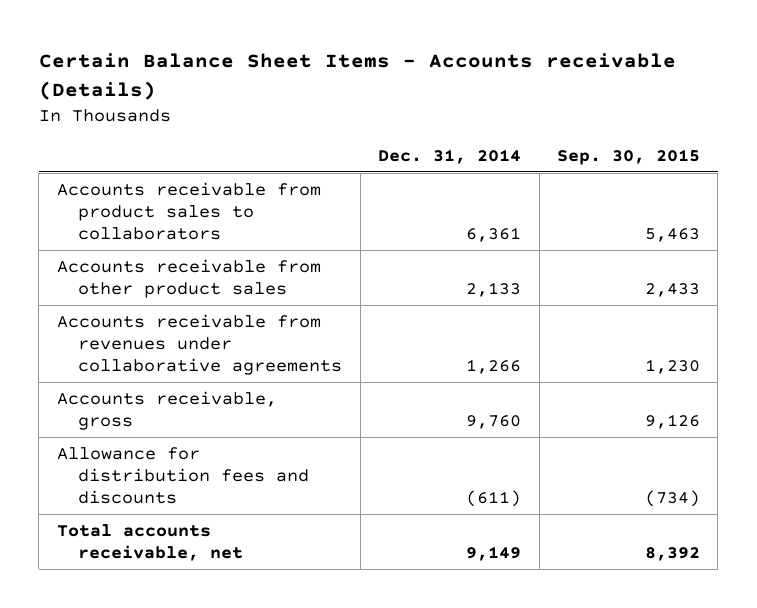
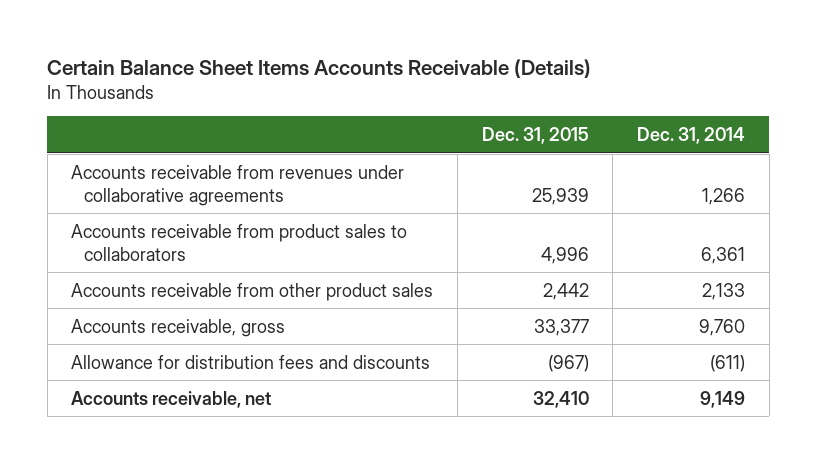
[38,53,676,100] Certain Balance Sheet Items - Accounts receivable (Details) -> [47,58,592,78] Certain Balance Sheet Items Accounts Receivable (Details)
[557,148,701,165] Sep. 30, 2015 -> none
none -> [481,126,589,144] Dec. 31, 2015
[56,313,343,375] Accounts receivable from revenues under collaborative agreements -> [71,164,405,206] Accounts receivable from revenues under collaborative agreements
[56,523,244,561] Total accounts receivable, net -> [71,390,272,408] Accounts receivable, net

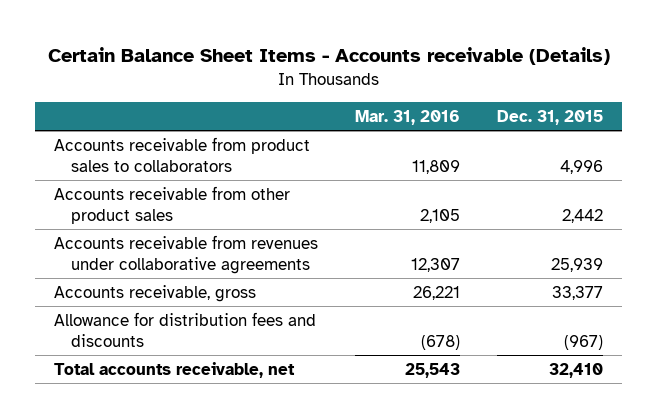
[47,58,592,78] Certain Balance Sheet Items Accounts Receivable (Details) -> [47,46,610,65] Certain Balance Sheet Items - Accounts receivable (Details)
[636,126,745,144] Dec. 31, 2014 -> none
none -> [355,110,461,126] Mar. 31, 2016
[71,164,405,206] Accounts receivable from revenues under collaborative agreements -> [53,234,318,274] Accounts receivable from revenues under collaborative agreements
[71,390,272,408] Accounts receivable, net -> [53,361,295,378] Total accounts receivable, net

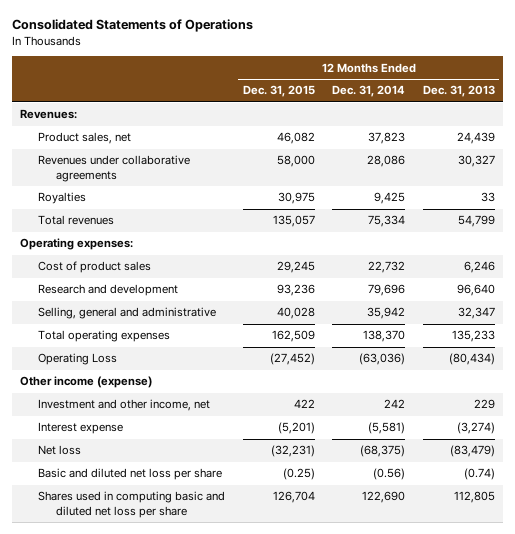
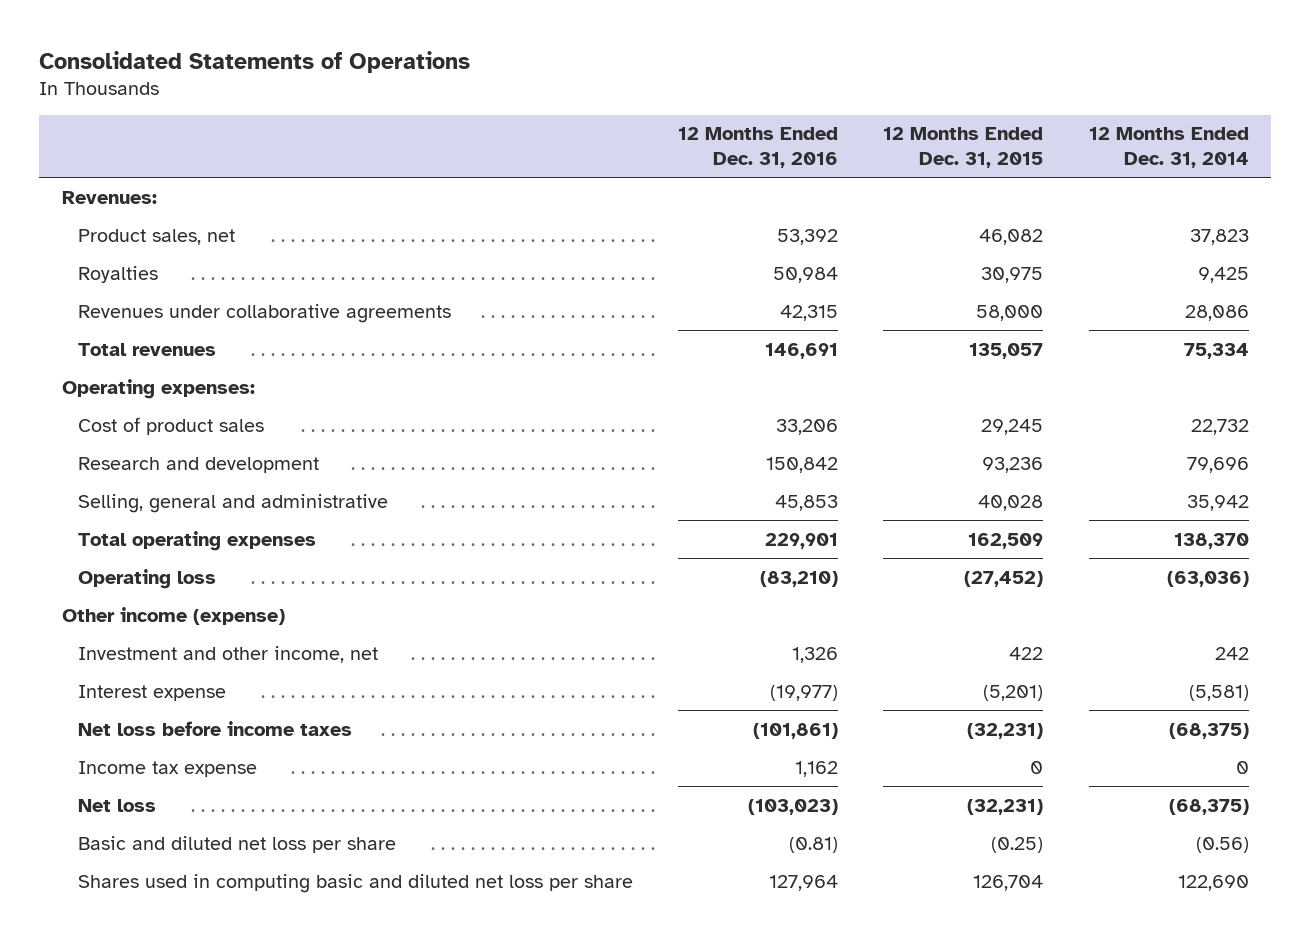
[422,85,495,98] Dec. 31, 2013 -> none
none -> [678,127,839,168] 12 Months Ended Dec. 31, 2016
[38,155,191,182] Revenues under collaborative agreements -> [77,303,451,323] Revenues under collaborative agreements
[38,353,118,366] Operating Loss -> [77,568,216,589] Operating loss
none -> [77,720,352,736] Net loss before income taxes
none -> [77,760,257,777] Income tax expense

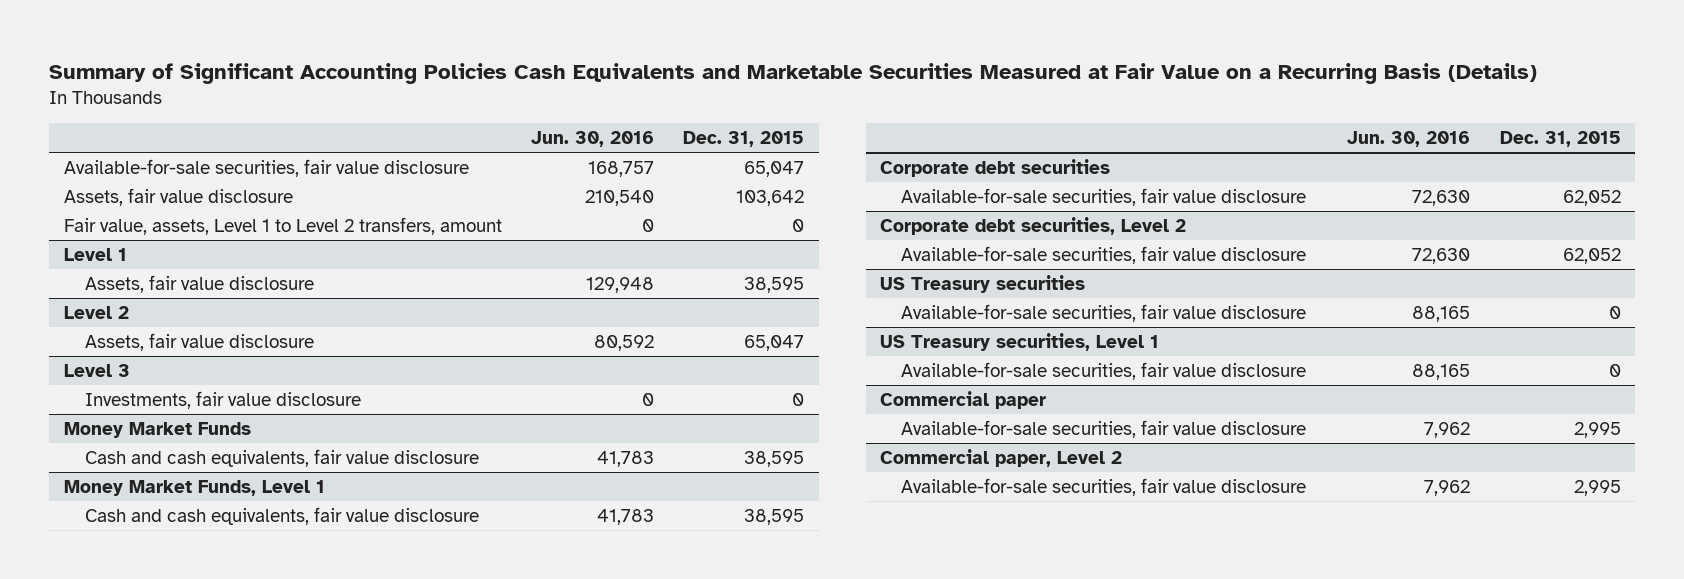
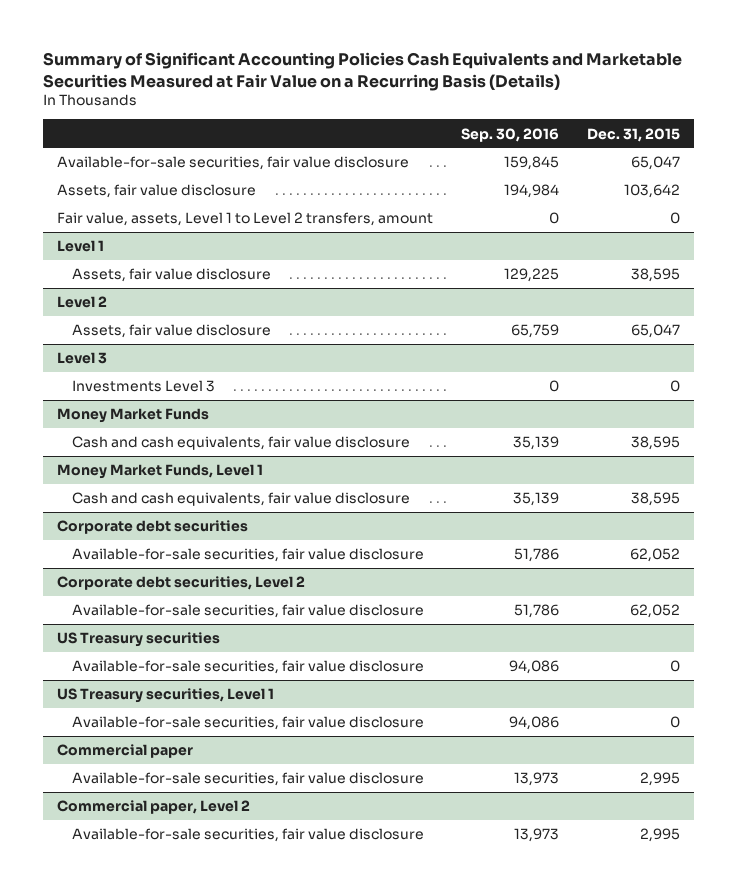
[530,130,654,147] Jun. 30, 2016 -> none
none -> [461,127,560,142] Sep. 30, 2016
[84,391,361,410] Investments, fair value disclosure -> [71,380,215,393] Investments Level 3

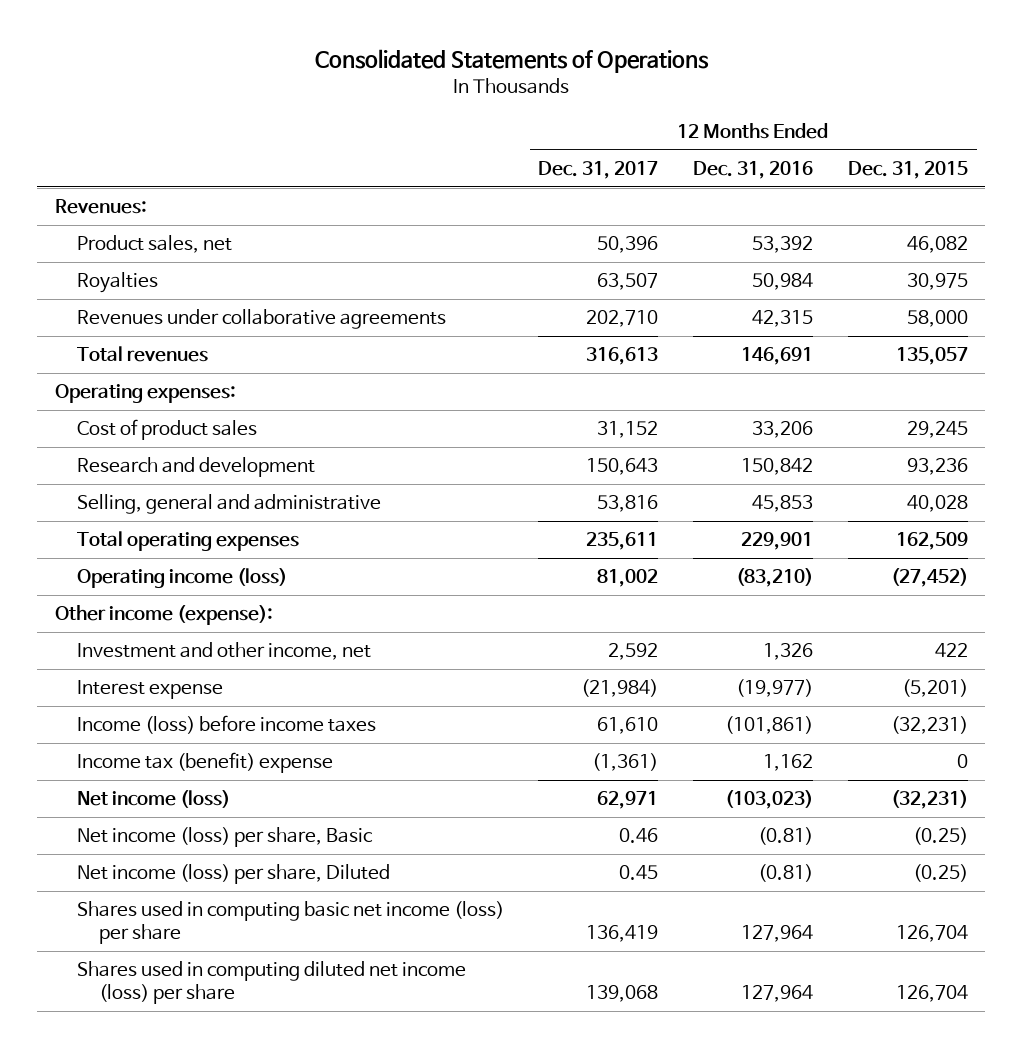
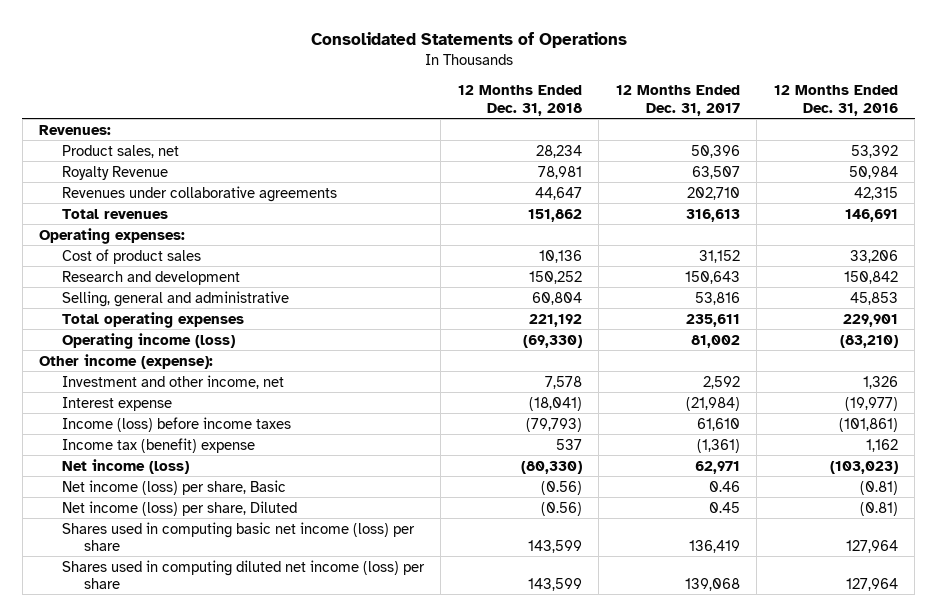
[847,160,968,179] Dec. 31, 2015 -> none
none -> [457,85,582,116] 12 Months Ended Dec. 31, 2018
[76,272,158,294] Royalties -> [61,165,168,180] Royalty Revenue

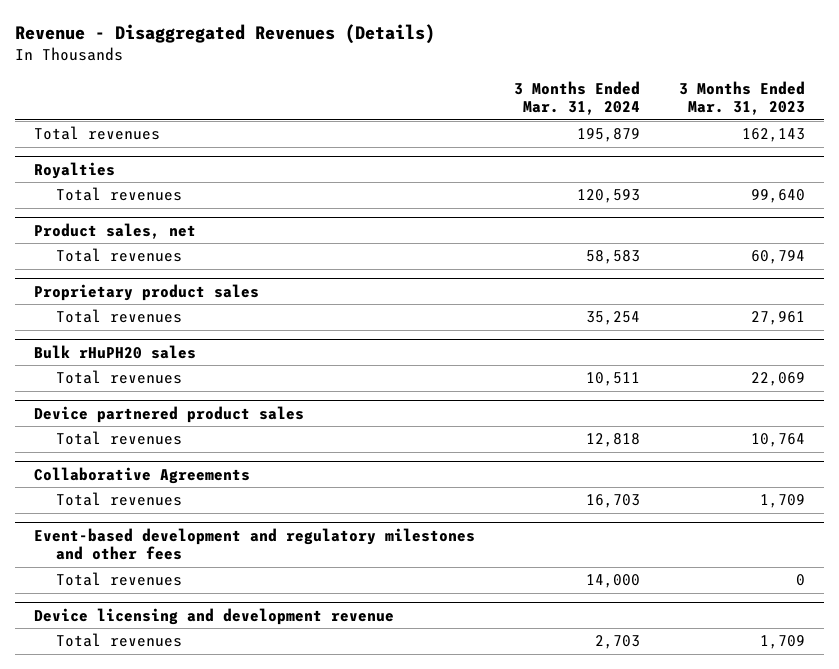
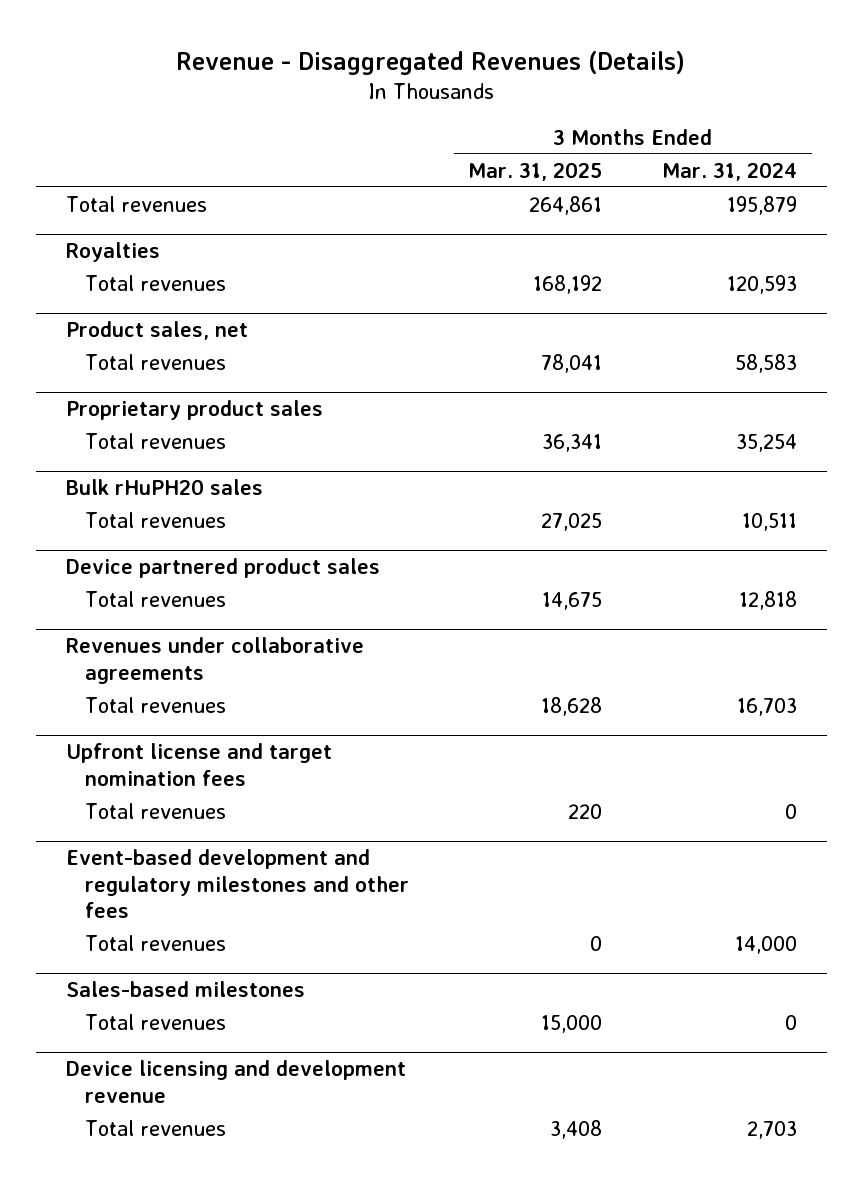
[678,80,805,115] 3 Months Ended Mar. 31, 2023 -> none
none -> [468,161,603,181] Mar. 31, 2025
[34,466,251,484] Collaborative Agreements -> [65,637,364,684] Revenues under collaborative agreements
none -> [65,743,332,786] Upfront license and target nomination fees
none -> [85,802,227,819] Total revenues
none -> [65,981,305,998] Sales-based milestones
none -> [85,1013,227,1030] Total revenues

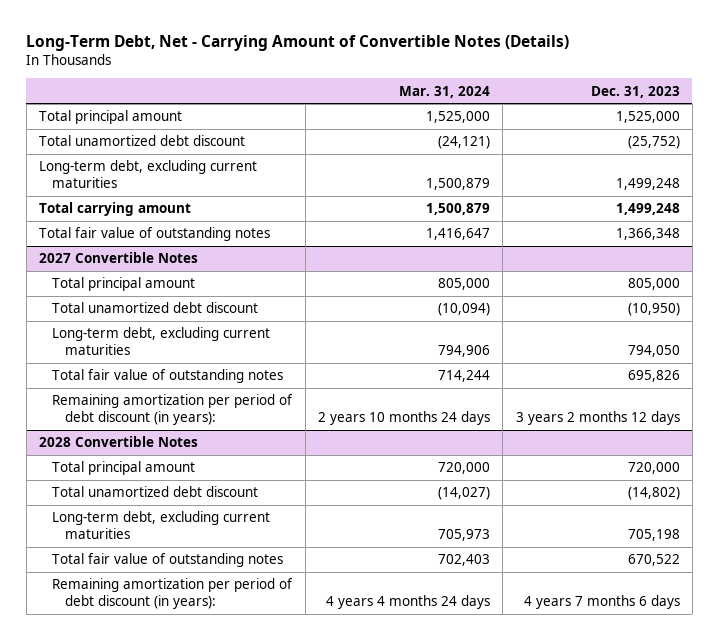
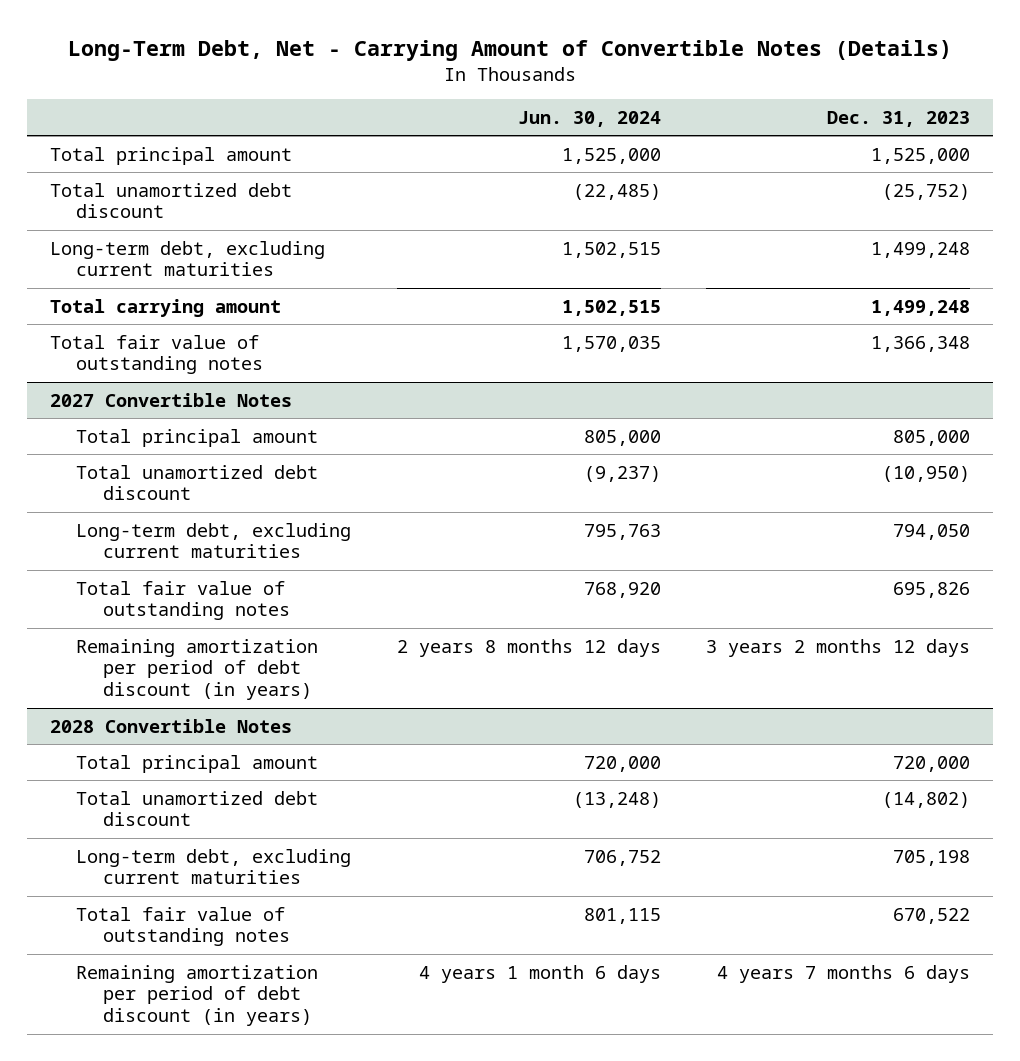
[398,85,490,98] Mar. 31, 2024 -> none
none -> [517,111,661,128] Jun. 30, 2024
[52,394,294,426] Remaining amortization per period of debt discount (in years): -> [76,638,319,701] Remaining amortization per period of debt discount (in years)
[52,578,294,610] Remaining amortization per period of debt discount (in years): -> [76,964,319,1027] Remaining amortization per period of debt discount (in years)

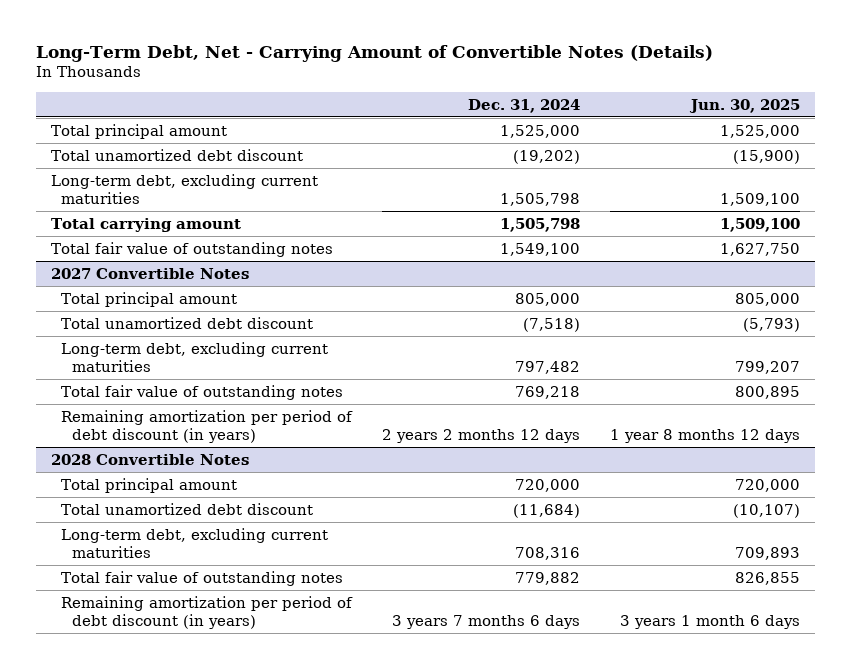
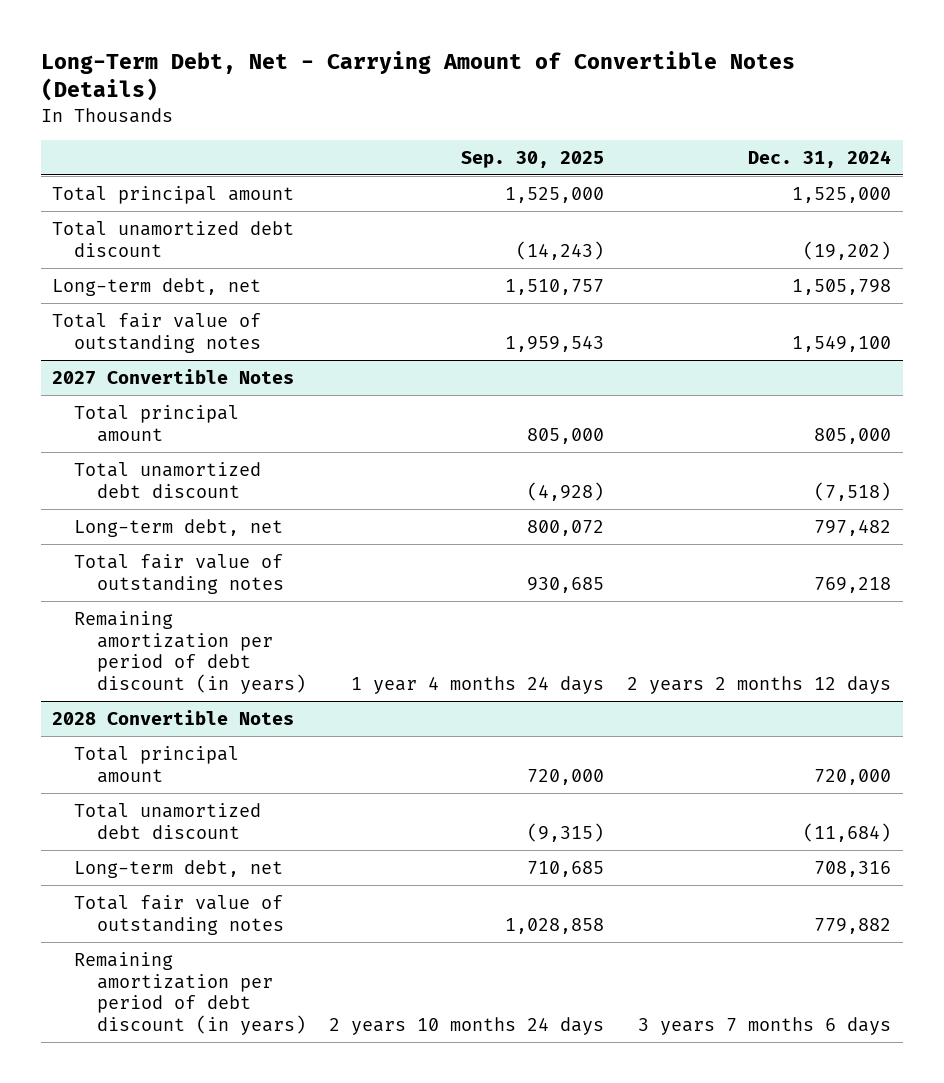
[689,98,801,113] Jun. 30, 2025 -> none
none -> [460,150,604,168] Sep. 30, 2025
[50,173,318,204] Long-term debt, excluding current maturities -> none
[50,217,241,232] Total carrying amount -> [52,277,262,296] Long-term debt, net
[61,341,329,372] Long-term debt, excluding current maturities -> [74,518,284,537] Long-term debt, net
[61,527,329,558] Long-term debt, excluding current maturities -> [74,859,284,878] Long-term debt, net

